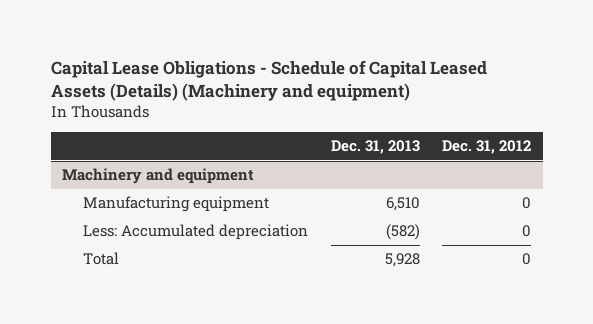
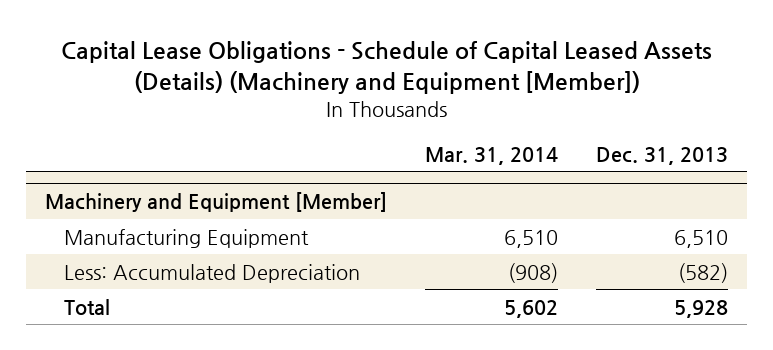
[50,59,487,101] Capital Lease Obligations - Schedule of Capital Leased Assets (Details) (Machinery and equipment) -> [60,40,712,94] Capital Lease Obligations - Schedule of Capital Leased Assets (Details) (Machinery and Equipment [Member])
[442,140,532,155] Dec. 31, 2012 -> none
none -> [425,146,559,165] Mar. 31, 2014
[61,168,254,185] Machinery and equipment -> [45,192,388,213] Machinery and Equipment [Member]
[82,196,269,213] Manufacturing equipment -> [64,228,310,248] Manufacturing Equipment
[82,224,308,241] Less: Accumulated depreciation -> [64,263,361,283] Less: Accumulated Depreciation

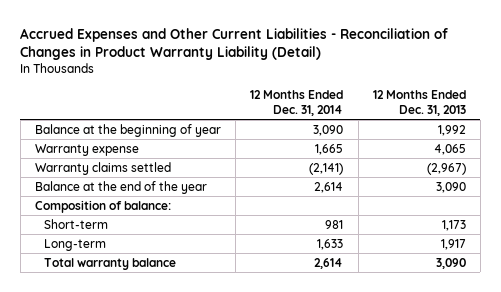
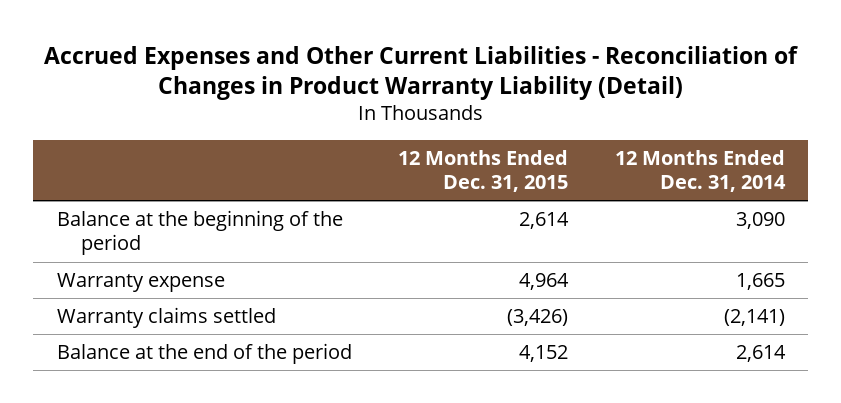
[372,89,466,116] 12 Months Ended Dec. 31, 2013 -> none
none -> [398,149,569,193] 12 Months Ended Dec. 31, 2015
[35,123,222,137] Balance at the beginning of year -> [56,209,343,256] Balance at the beginning of the period
[35,199,172,213] Composition of balance: -> none
[44,218,109,229] Short-term -> none
[44,238,107,251] Long-term -> none
[44,257,177,270] Total warranty balance -> none
[35,180,208,194] Balance at the end of the year -> [56,342,352,364] Balance at the end of the period

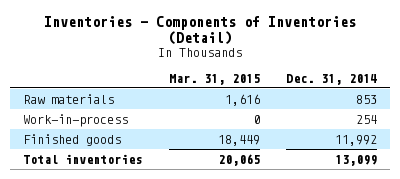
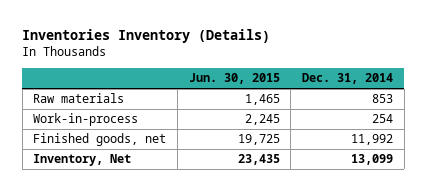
[44,15,357,46] Inventories - Components of Inventories (Detail) -> [22,29,271,44] Inventories Inventory (Details)
[168,73,260,85] Mar. 31, 2015 -> none
none -> [188,73,280,85] Jun. 30, 2015
[23,133,122,146] Finished goods -> [33,133,167,147] Finished goods, net
[23,153,143,164] Total inventories -> [33,154,132,167] Inventory, Net

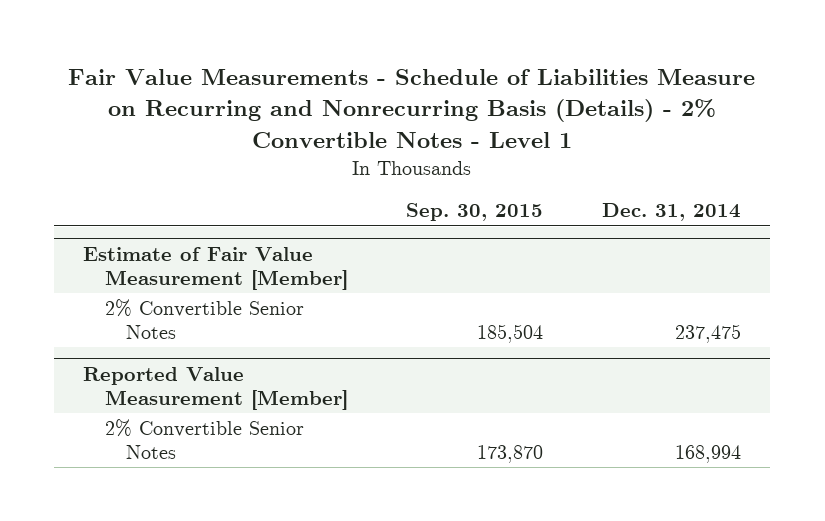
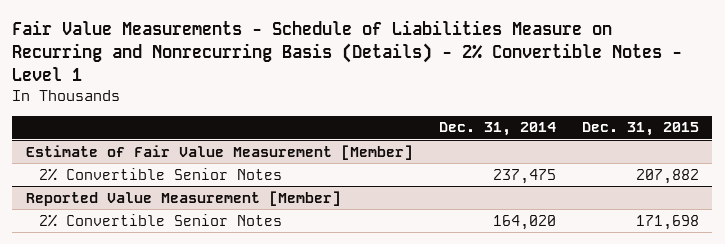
[406,203,544,222] Sep. 30, 2015 -> none
none -> [582,122,700,137] Dec. 31, 2015
[675,444,742,463] 168,994 -> [492,214,556,230] 164,020

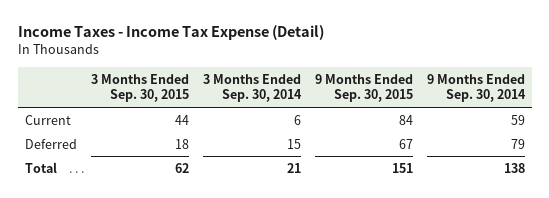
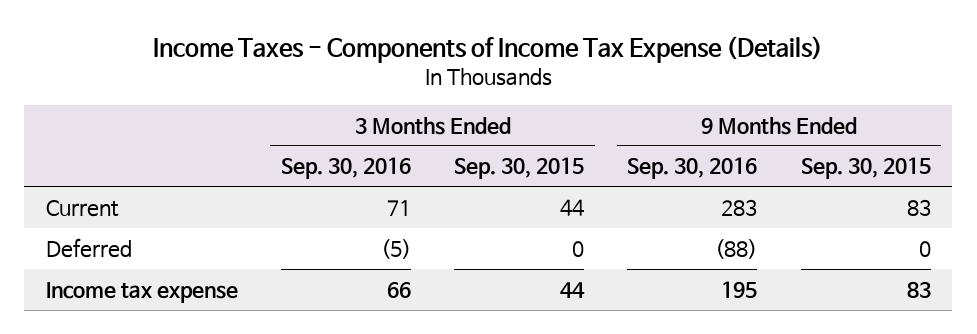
[17,25,324,41] Income Taxes - Income Tax Expense (Detail) -> [153,36,824,64] Income Taxes - Components of Income Tax Expense (Details)
[202,73,302,103] 3 Months Ended Sep. 30, 2014 -> none
[426,73,526,103] 9 Months Ended Sep. 30, 2014 -> none
none -> [281,157,412,180] Sep. 30, 2016
none -> [627,157,758,180] Sep. 30, 2016
[24,161,57,173] Total -> none
[398,114,413,125] 84 -> [906,198,931,216] 83
[174,138,189,149] 18 -> [572,240,585,257] 0
[398,138,413,149] 67 -> [918,240,931,257] 0
none -> [46,281,239,303] Income tax expense

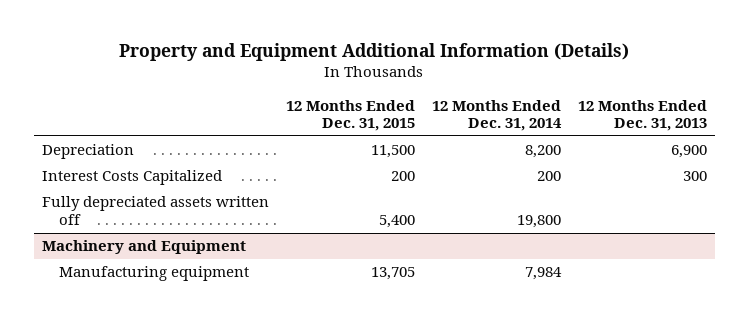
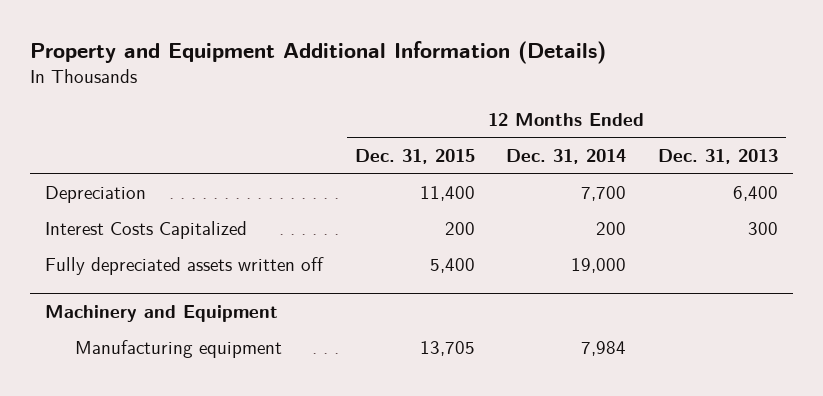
[370,145,415,159] 11,500 -> [419,186,475,202] 11,400
[524,145,561,159] 8,200 -> [581,186,627,202] 7,700
[670,145,707,159] 6,900 -> [732,186,778,202] 6,400
[516,215,561,229] 19,800 -> [571,258,627,274] 19,000

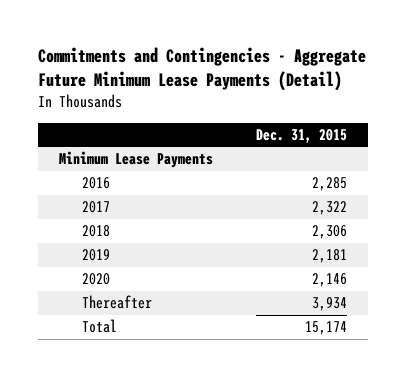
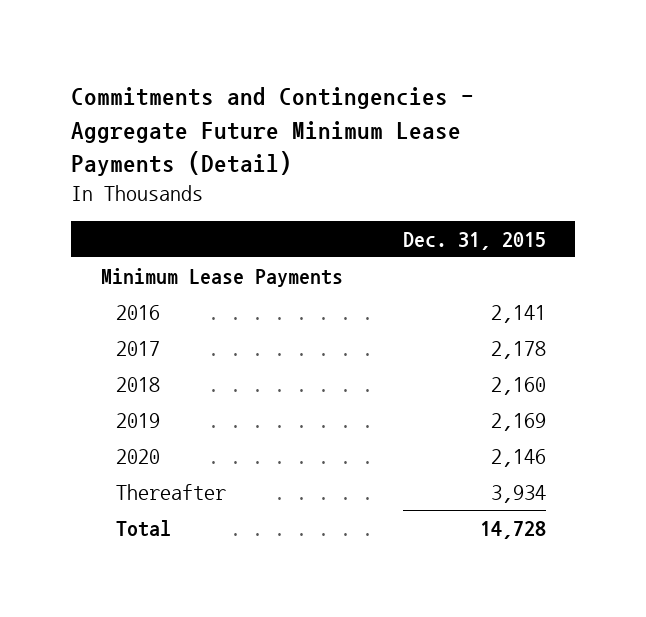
[311,177,347,192] 2,285 -> [490,304,546,323] 2,141
[311,201,347,216] 2,322 -> [490,340,546,359] 2,178
[311,225,347,240] 2,306 -> [490,376,546,395] 2,160
[311,249,347,264] 2,181 -> [490,412,546,431] 2,169
[304,321,347,336] 15,174 -> [479,520,546,539] 14,728

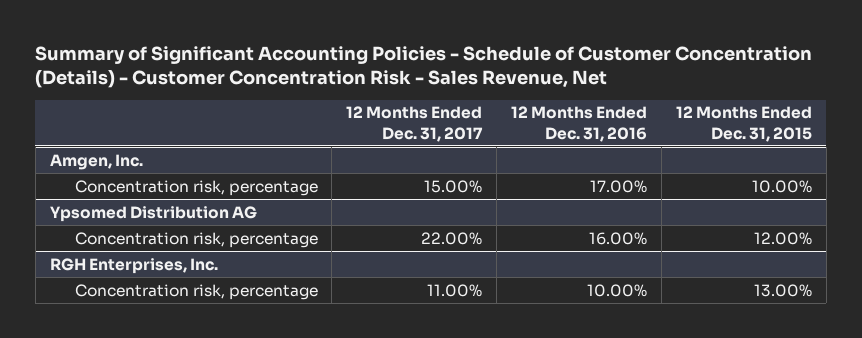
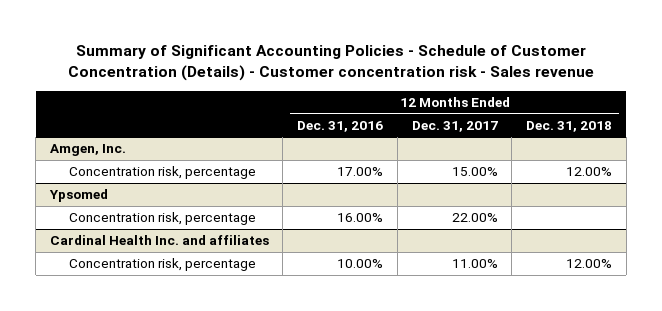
[35,45,813,89] Summary of Significant Accounting Policies - Schedule of Customer Concentration (Details) - Customer Concentration Risk - Sales Revenue, Net -> [67,45,594,82] Summary of Significant Accounting Policies - Schedule of Customer Concentration (Details) - Customer concentration risk - Sales revenue
[675,106,812,142] 12 Months Ended Dec. 31, 2015 -> none
none -> [526,120,613,132] Dec. 31, 2018
[49,205,257,222] Ypsomed Distribution AG -> [48,189,108,203] Ypsomed
[49,257,218,274] RGH Enterprises, Inc. -> [49,235,269,246] Cardinal Health Inc. and affiliates

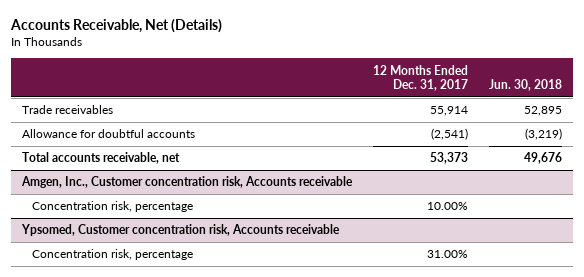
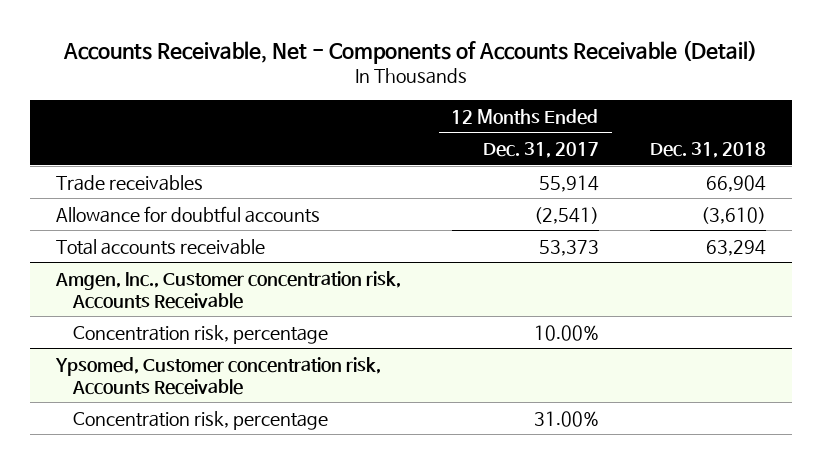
[10,19,223,34] Accounts Receivable, Net (Details) -> [62,39,757,64] Accounts Receivable, Net - Components of Accounts Receivable (Detail)
[489,79,563,92] Jun. 30, 2018 -> none
none -> [650,141,767,158] Dec. 31, 2018
[21,152,180,165] Total accounts receivable, net -> [55,238,265,255] Total accounts receivable
[20,176,353,189] Amgen, Inc., Customer concentration risk, Accounts receivable -> [54,270,401,309] Amgen, Inc., Customer concentration risk, Accounts Receivable
[20,224,340,237] Ypsomed, Customer concentration risk, Accounts receivable -> [54,356,381,395] Ypsomed, Customer concentration risk, Accounts Receivable

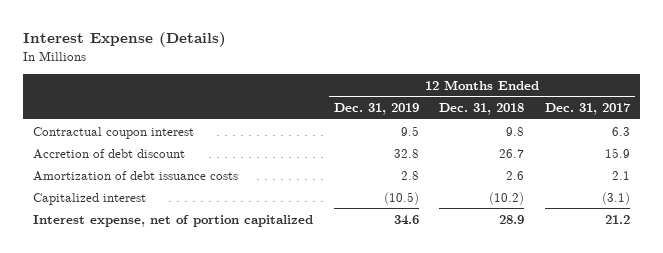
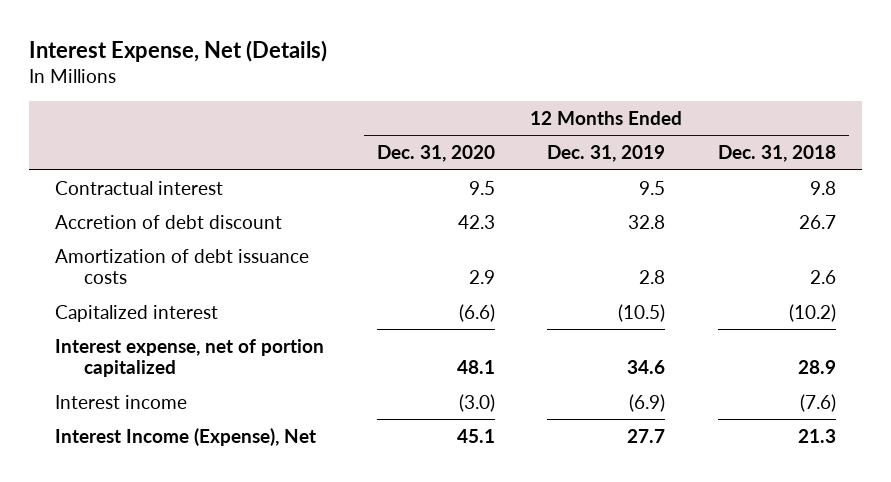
[23,32,227,48] Interest Expense (Details) -> [28,39,327,62] Interest Expense, Net (Details)
[544,102,631,115] Dec. 31, 2017 -> none
none -> [376,145,495,163] Dec. 31, 2020
[33,126,195,139] Contractual coupon interest -> [55,180,224,195] Contractual interest
none -> [55,394,188,409] Interest income
none -> [55,427,317,446] Interest Income (Expense), Net

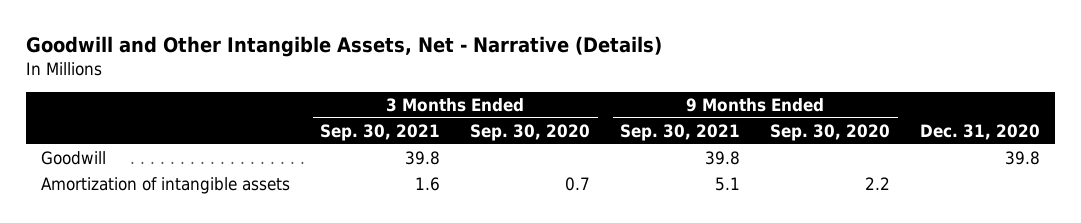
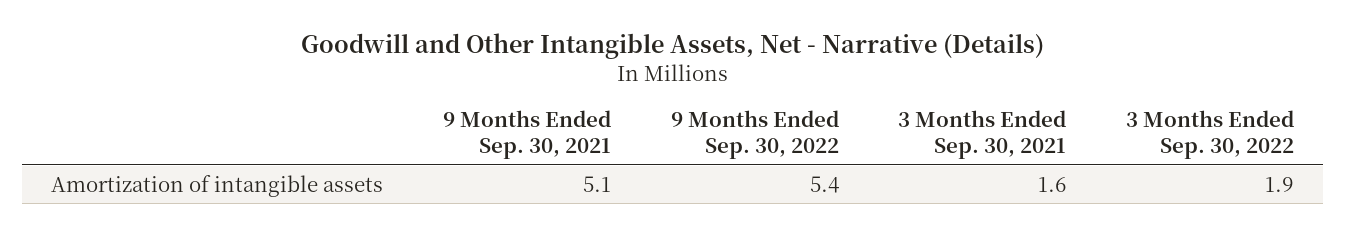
[470,123,591,141] Sep. 30, 2020 -> none
[770,123,891,141] Sep. 30, 2020 -> none
[920,123,1041,140] Dec. 31, 2020 -> none
none -> [670,110,839,160] 9 Months Ended Sep. 30, 2022
none -> [1125,110,1294,160] 3 Months Ended Sep. 30, 2022
[41,151,107,166] Goodwill -> none

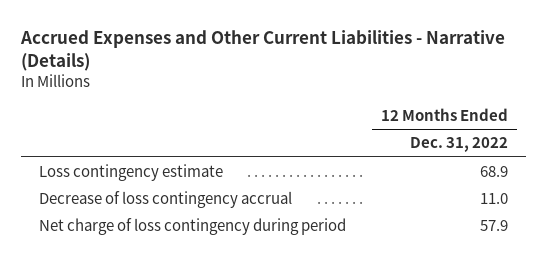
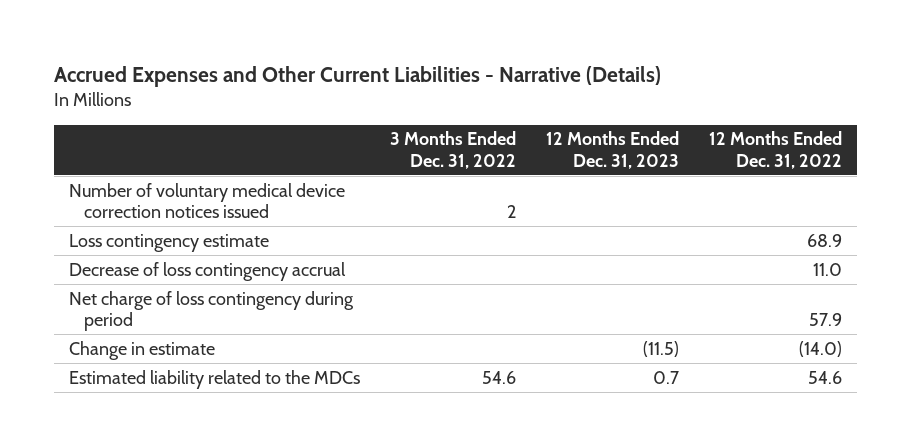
none -> [389,131,516,169] 3 Months Ended Dec. 31, 2022
none -> [546,131,680,169] 12 Months Ended Dec. 31, 2023
none -> [68,182,345,219] Number of voluntary medical device correction notices issued
none -> [68,340,215,360] Change in estimate
none -> [68,369,360,389] Estimated liability related to the MDCs

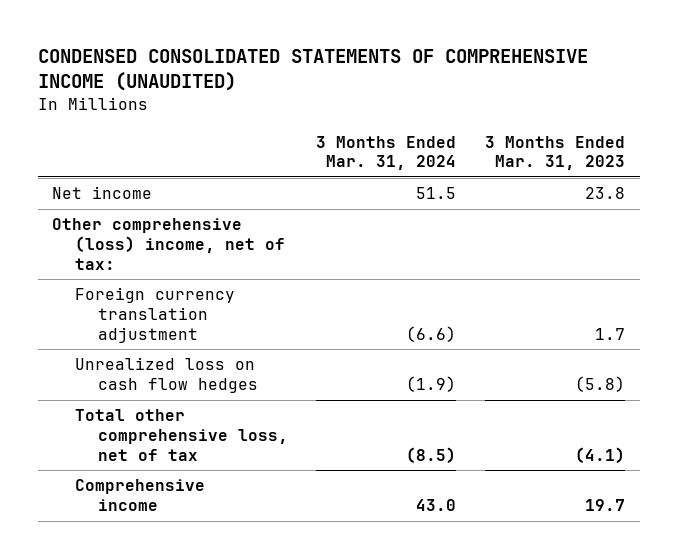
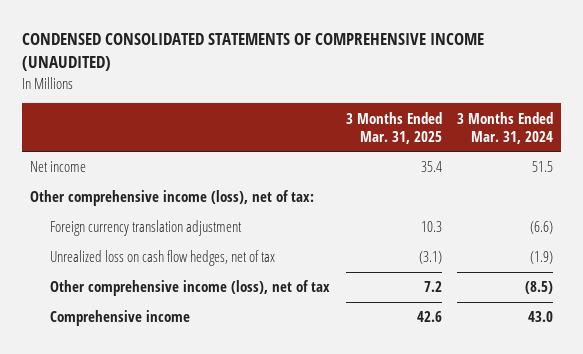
[485,135,626,171] 3 Months Ended Mar. 31, 2023 -> none
none -> [345,111,442,144] 3 Months Ended Mar. 31, 2025
[52,218,285,270] Other comprehensive (loss) income, net of tax: -> [29,190,314,207] Other comprehensive income (loss), net of tax:
[74,357,258,394] Unrealized loss on cash flow hedges -> [50,250,276,267] Unrealized loss on cash flow hedges, net of tax
[74,409,288,461] Total other comprehensive loss, net of tax -> [50,280,331,297] Other comprehensive income (loss), net of tax

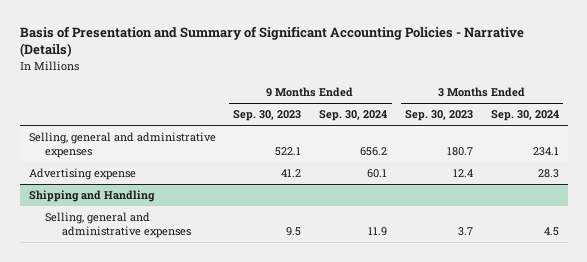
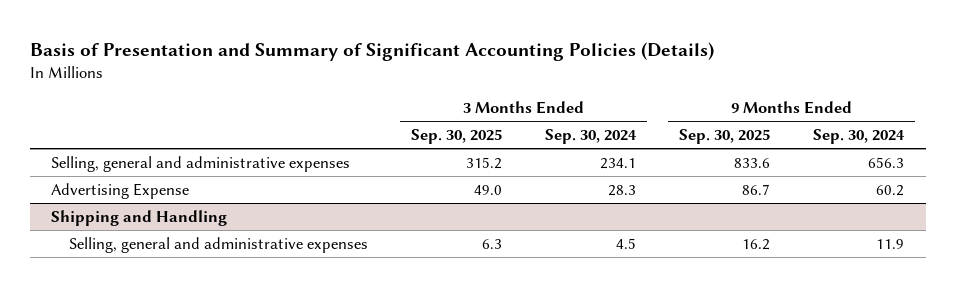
[19,26,524,58] Basis of Presentation and Summary of Significant Accounting Policies - Narrative (Details) -> [29,41,714,61] Basis of Presentation and Summary of Significant Accounting Policies (Details)
[233,110,302,122] Sep. 30, 2023 -> none
[405,110,474,122] Sep. 30, 2023 -> none
none -> [411,129,503,145] Sep. 30, 2025
none -> [679,129,771,145] Sep. 30, 2025
[360,147,388,157] 656.2 -> [868,156,905,168] 656.3
[28,168,136,181] Advertising expense -> [51,182,190,199] Advertising Expense
[367,169,388,179] 60.1 -> [876,184,905,196] 60.2

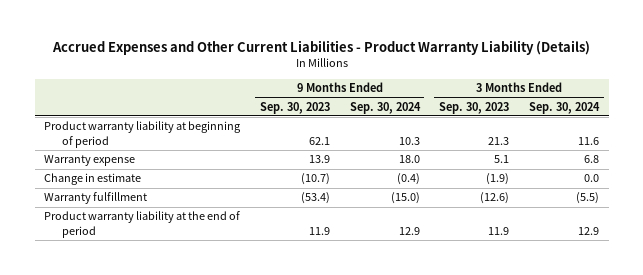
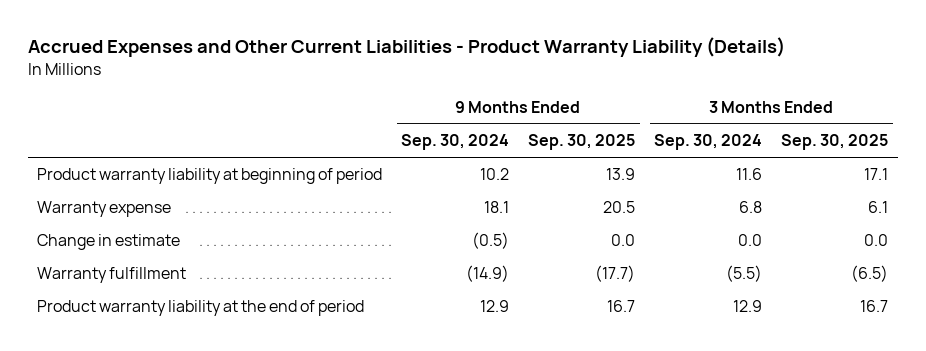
[260,101,331,114] Sep. 30, 2023 -> none
[439,101,510,114] Sep. 30, 2023 -> none
none -> [528,134,636,151] Sep. 30, 2025
none -> [781,134,889,151] Sep. 30, 2025
[398,136,420,145] 10.3 -> [480,168,510,181] 10.2
[398,155,420,164] 18.0 -> [484,201,510,214] 18.1
[396,173,420,186] (0.4) -> [472,232,510,250] (0.5)
[390,192,420,205] (15.0) -> [466,265,510,283] (14.9)

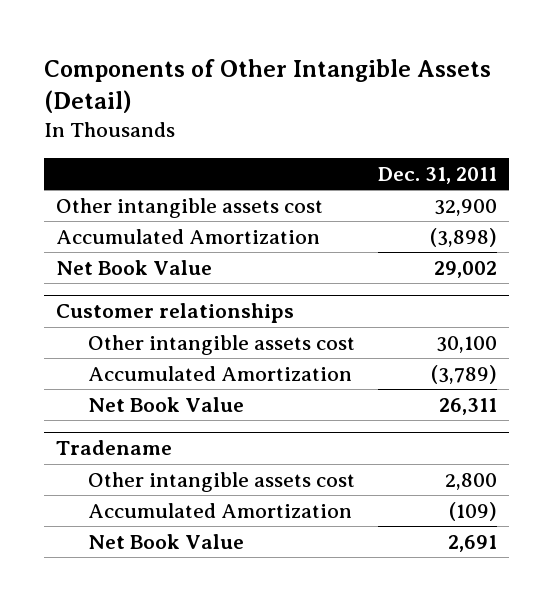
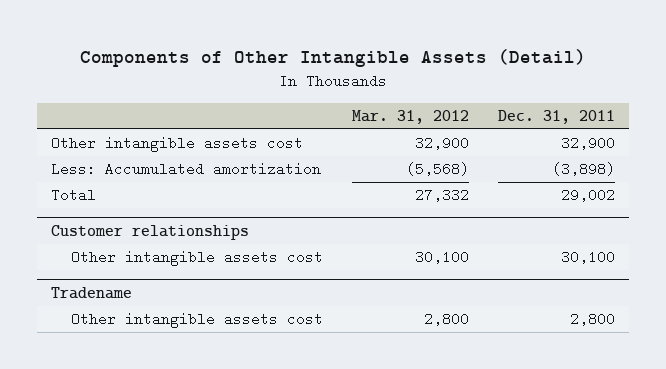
none -> [352,109,470,124] Mar. 31, 2012
[55,228,320,244] Accumulated Amortization -> [51,162,322,177] Less: Accumulated amortization
[55,259,212,275] Net Book Value -> [51,188,97,203] Total
[88,365,353,381] Accumulated Amortization -> none
[88,396,245,412] Net Book Value -> none
[88,502,353,518] Accumulated Amortization -> none
[88,533,245,549] Net Book Value -> none

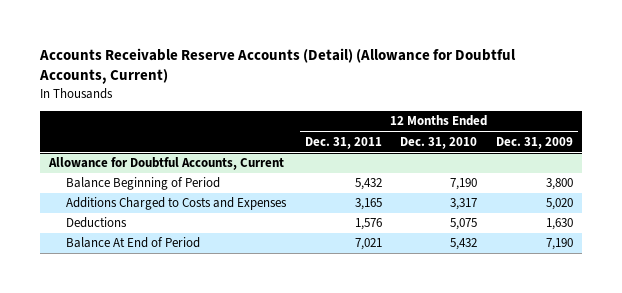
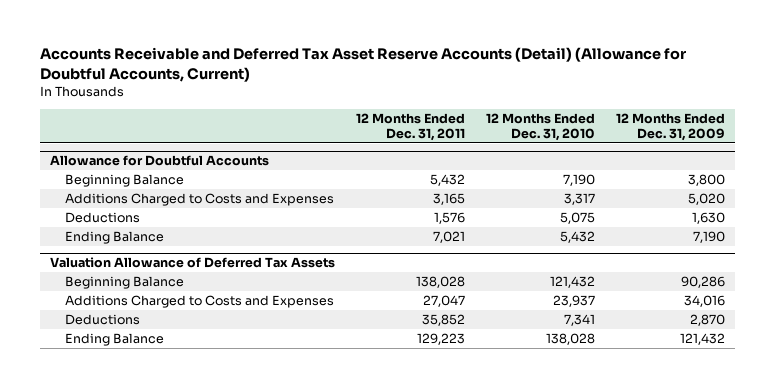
[38,47,516,85] Accounts Receivable Reserve Accounts (Detail) (Allowance for Doubtful Accounts, Current) -> [39,47,686,83] Accounts Receivable and Deferred Tax Asset Reserve Accounts (Detail) (Allowance for Doubtful Accounts, Current)
[47,157,284,171] Allowance for Doubtful Accounts, Current -> [50,155,270,167] Allowance for Doubtful Accounts
[66,177,221,191] Balance Beginning of Period -> [65,174,185,188] Beginning Balance
[66,237,201,249] Balance At End of Period -> [65,231,165,245] Ending Balance
none -> [50,257,336,269] Valuation Allowance of Deferred Tax Assets
none -> [65,276,185,290] Beginning Balance
none -> [65,295,335,309] Additions Charged to Costs and Expenses
none -> [65,314,141,326] Deductions
none -> [65,333,165,347] Ending Balance

